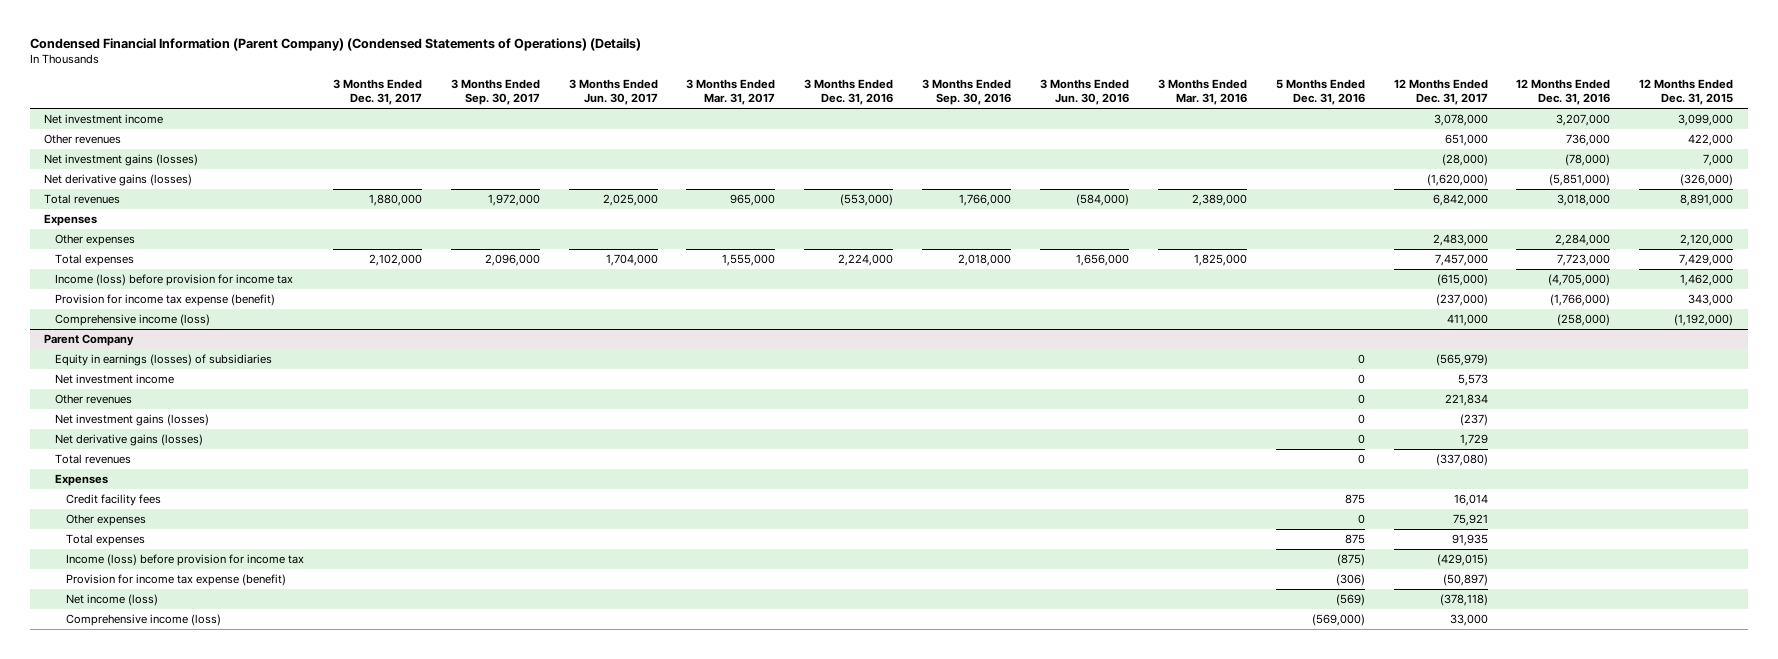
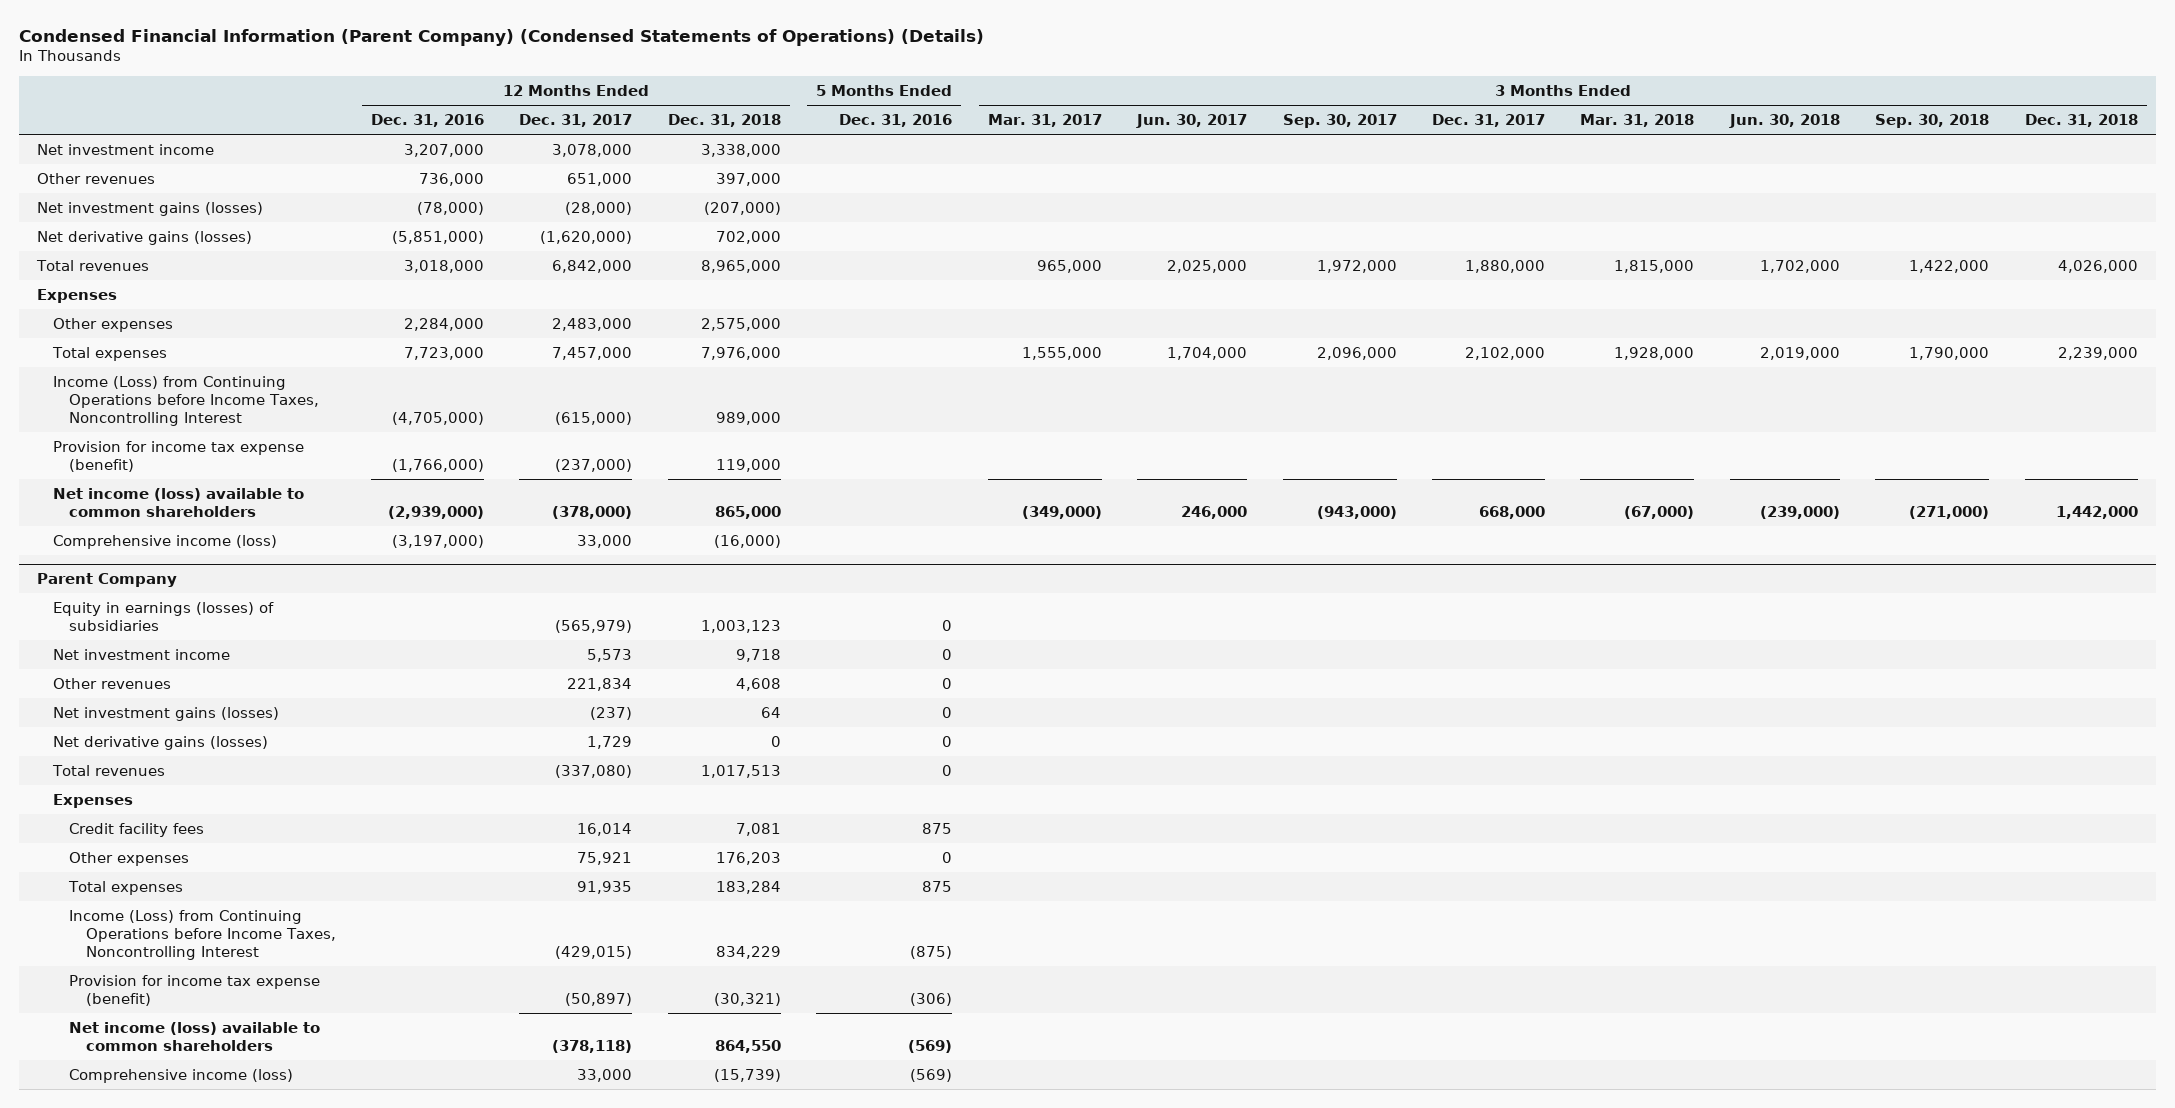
[804,79,894,106] 3 Months Ended Dec. 31, 2016 -> none
[922,79,1012,106] 3 Months Ended Sep. 30, 2016 -> none
[1039,79,1129,106] 3 Months Ended Jun. 30, 2016 -> none
[1157,79,1247,106] 3 Months Ended Mar. 31, 2016 -> none
[1639,79,1734,106] 12 Months Ended Dec. 31, 2015 -> none
none -> [667,114,781,128] Dec. 31, 2018
none -> [1580,114,1695,128] Mar. 31, 2018
none -> [1728,114,1840,129] Jun. 30, 2018
none -> [1875,114,1990,129] Sep. 30, 2018
none -> [2024,114,2138,128] Dec. 31, 2018
[55,273,294,286] Income (loss) before provision for income tax -> [53,375,320,426] Income (Loss) from Continuing Operations before Income Taxes, Noncontrolling Interest
none -> [53,487,305,517] Net income (loss) available to common shareholders
[1446,313,1488,326] 411,000 -> [577,534,633,548] 33,000
[1557,313,1611,326] (258,000) -> [391,534,484,548] (3,197,000)
[65,553,304,566] Income (loss) before provision for income tax -> [69,909,336,960] Income (Loss) from Continuing Operations before Income Taxes, Noncontrolling Interest
[65,593,158,606] Net income (loss) -> [69,1021,321,1051] Net income (loss) available to common shareholders
[1311,613,1365,626] (569,000) -> [910,1068,953,1082] (569)

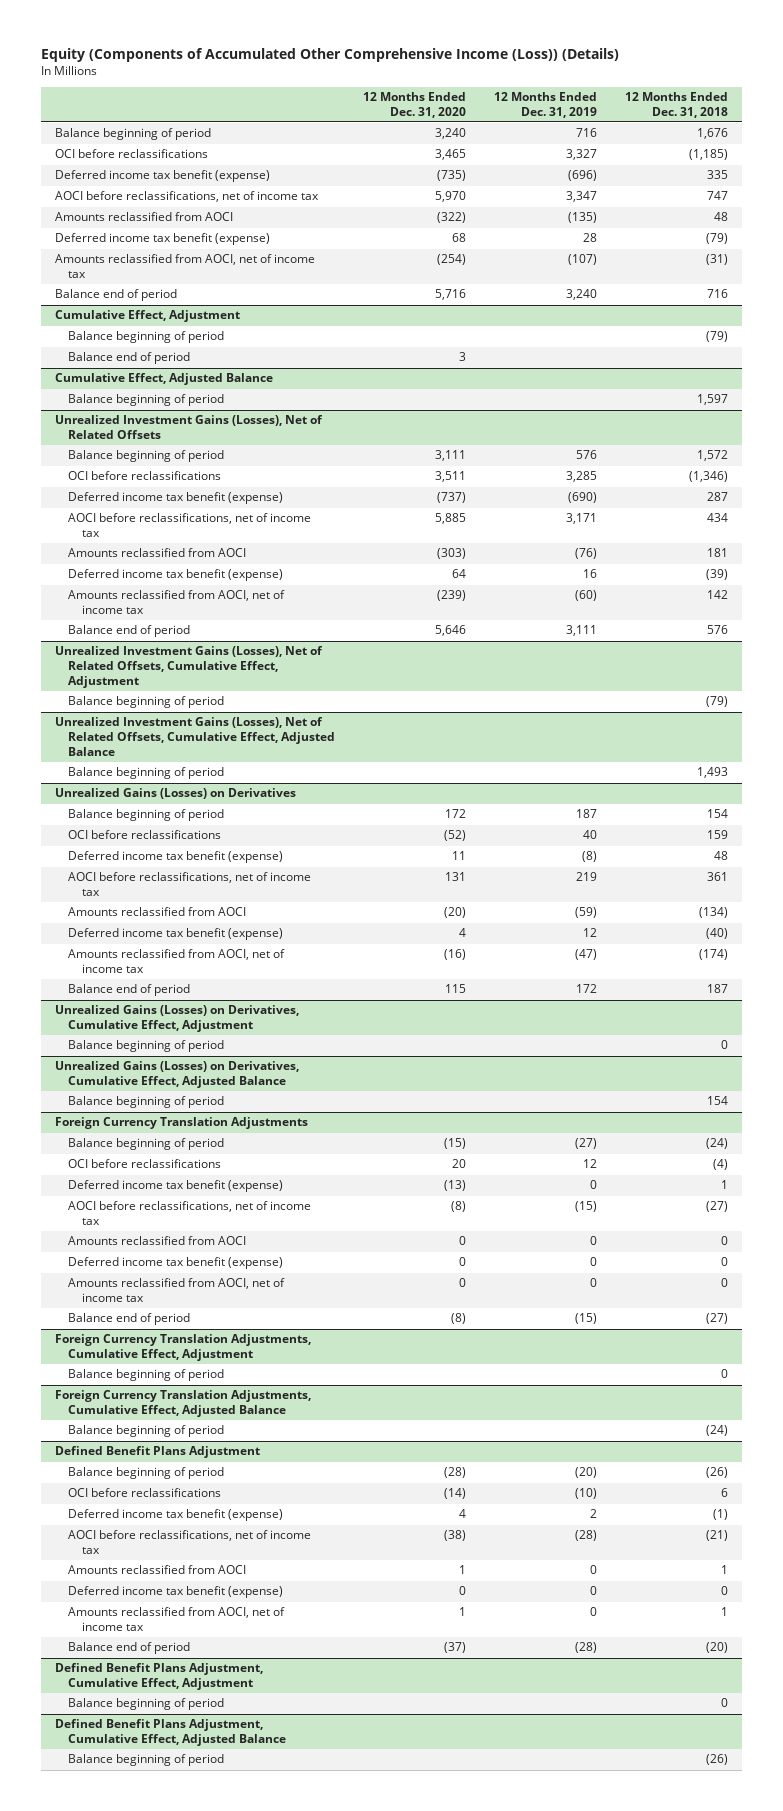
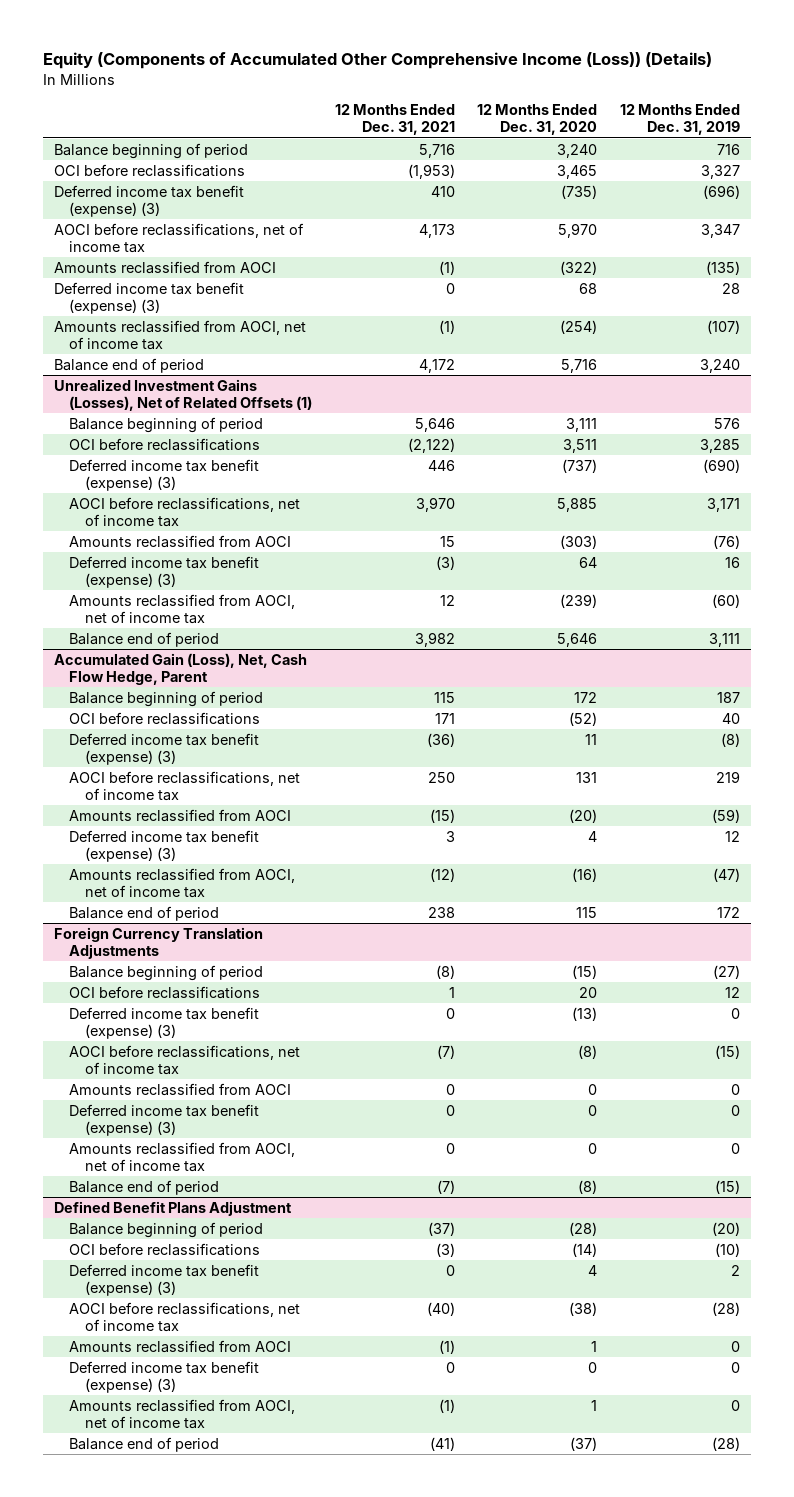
[625,92,729,118] 12 Months Ended Dec. 31, 2018 -> none
none -> [334,103,455,136] 12 Months Ended Dec. 31, 2021
[54,170,270,183] Deferred income tax benefit (expense) -> [54,184,245,218] Deferred income tax benefit (expense) (3)
[54,233,270,246] Deferred income tax benefit (expense) -> [54,281,245,315] Deferred income tax benefit (expense) (3)
[54,310,240,323] Cumulative Effect, Adjustment -> none
[68,331,225,344] Balance beginning of period -> none
[68,352,191,365] Balance end of period -> none
[54,373,273,386] Cumulative Effect, Adjusted Balance -> none
[68,394,225,407] Balance beginning of period -> none
[54,415,323,440] Unrealized Investment Gains (Losses), Net of Related Offsets -> [54,378,313,412] Unrealized Investment Gains (Losses), Net of Related Offsets (1)
[68,492,284,505] Deferred income tax benefit (expense) -> [69,458,260,492] Deferred income tax benefit (expense) (3)
[68,569,284,582] Deferred income tax benefit (expense) -> [69,555,260,589] Deferred income tax benefit (expense) (3)
[54,646,323,688] Unrealized Investment Gains (Losses), Net of Related Offsets, Cumulative Effect, Adjustment -> none
[68,696,225,709] Balance beginning of period -> none
[54,717,336,756] Unrealized Investment Gains (Losses), Net of Related Offsets, Cumulative Effect, Adjusted Balance -> none
[68,767,225,780] Balance beginning of period -> none
[54,788,296,800] Unrealized Gains (Losses) on Derivatives -> none
none -> [54,652,308,686] Accumulated Gain (Loss), Net, Cash Flow Hedge, Parent
[68,851,284,864] Deferred income tax benefit (expense) -> [69,732,260,766] Deferred income tax benefit (expense) (3)
[68,928,284,941] Deferred income tax benefit (expense) -> [69,829,260,863] Deferred income tax benefit (expense) (3)
[54,1005,299,1033] Unrealized Gains (Losses) on Derivatives, Cumulative Effect, Adjustment -> none
[68,1040,225,1053] Balance beginning of period -> none
[54,1061,299,1089] Unrealized Gains (Losses) on Derivatives, Cumulative Effect, Adjusted Balance -> none
[68,1096,225,1109] Balance beginning of period -> none
[68,1180,284,1193] Deferred income tax benefit (expense) -> [69,1006,260,1040] Deferred income tax benefit (expense) (3)
[68,1257,284,1270] Deferred income tax benefit (expense) -> [69,1103,260,1137] Deferred income tax benefit (expense) (3)
[54,1334,311,1362] Foreign Currency Translation Adjustments, Cumulative Effect, Adjustment -> none
[68,1369,225,1382] Balance beginning of period -> none
[54,1390,311,1418] Foreign Currency Translation Adjustments, Cumulative Effect, Adjusted Balance -> none
[68,1425,225,1438] Balance beginning of period -> none
[68,1509,284,1522] Deferred income tax benefit (expense) -> [69,1263,260,1297] Deferred income tax benefit (expense) (3)
[68,1586,284,1599] Deferred income tax benefit (expense) -> [69,1360,260,1394] Deferred income tax benefit (expense) (3)
[54,1663,263,1691] Defined Benefit Plans Adjustment, Cumulative Effect, Adjustment -> none
[68,1698,225,1711] Balance beginning of period -> none
[54,1719,287,1747] Defined Benefit Plans Adjustment, Cumulative Effect, Adjusted Balance -> none
[68,1754,225,1767] Balance beginning of period -> none

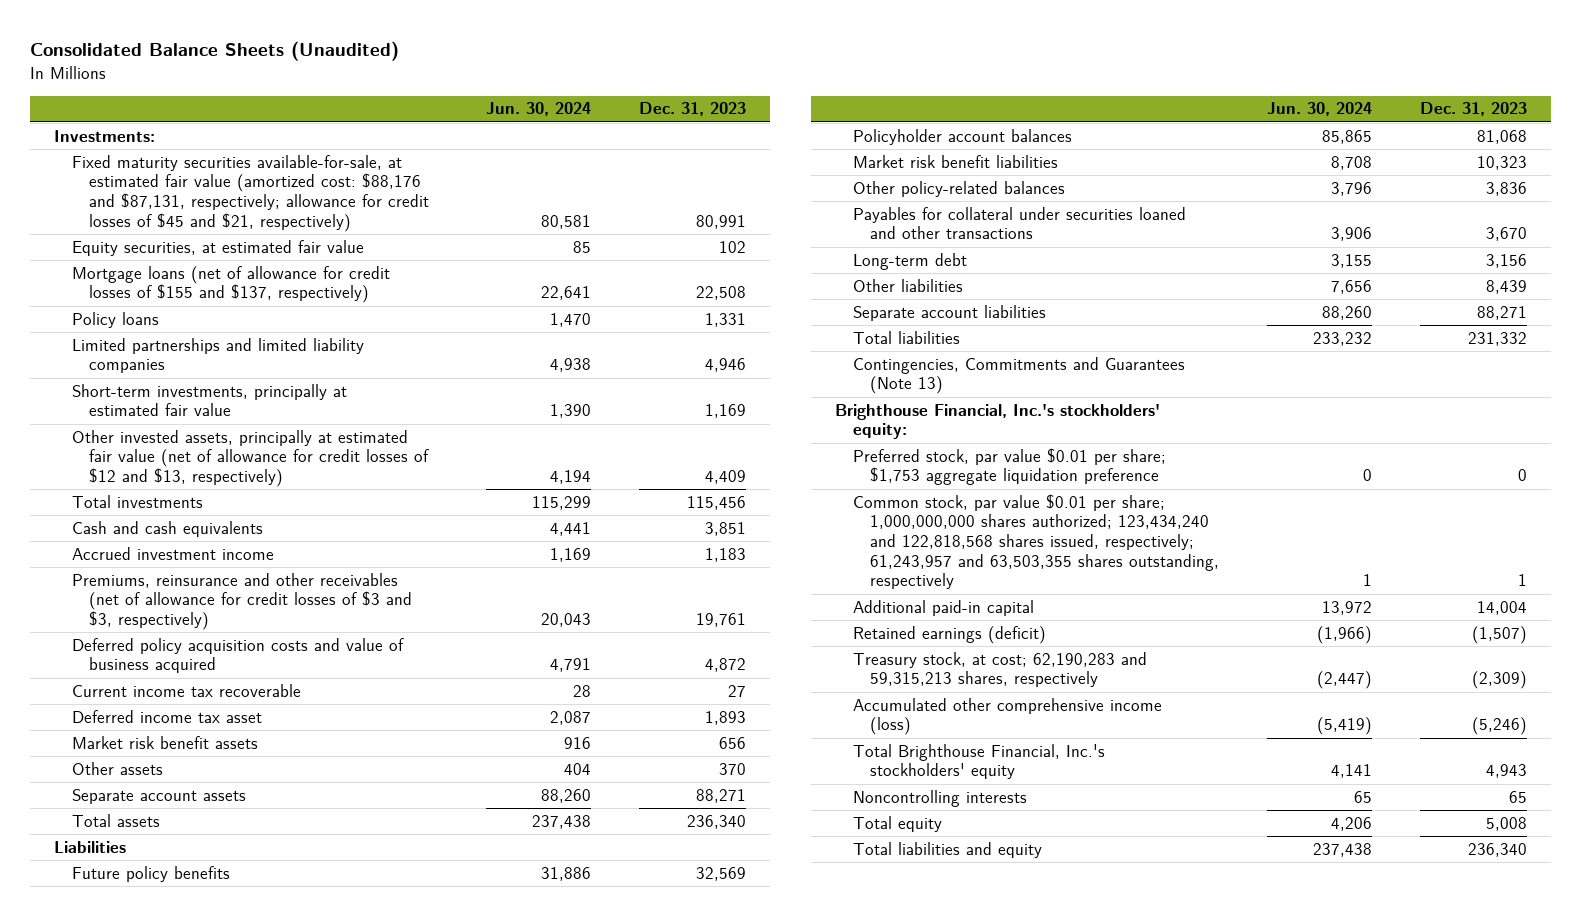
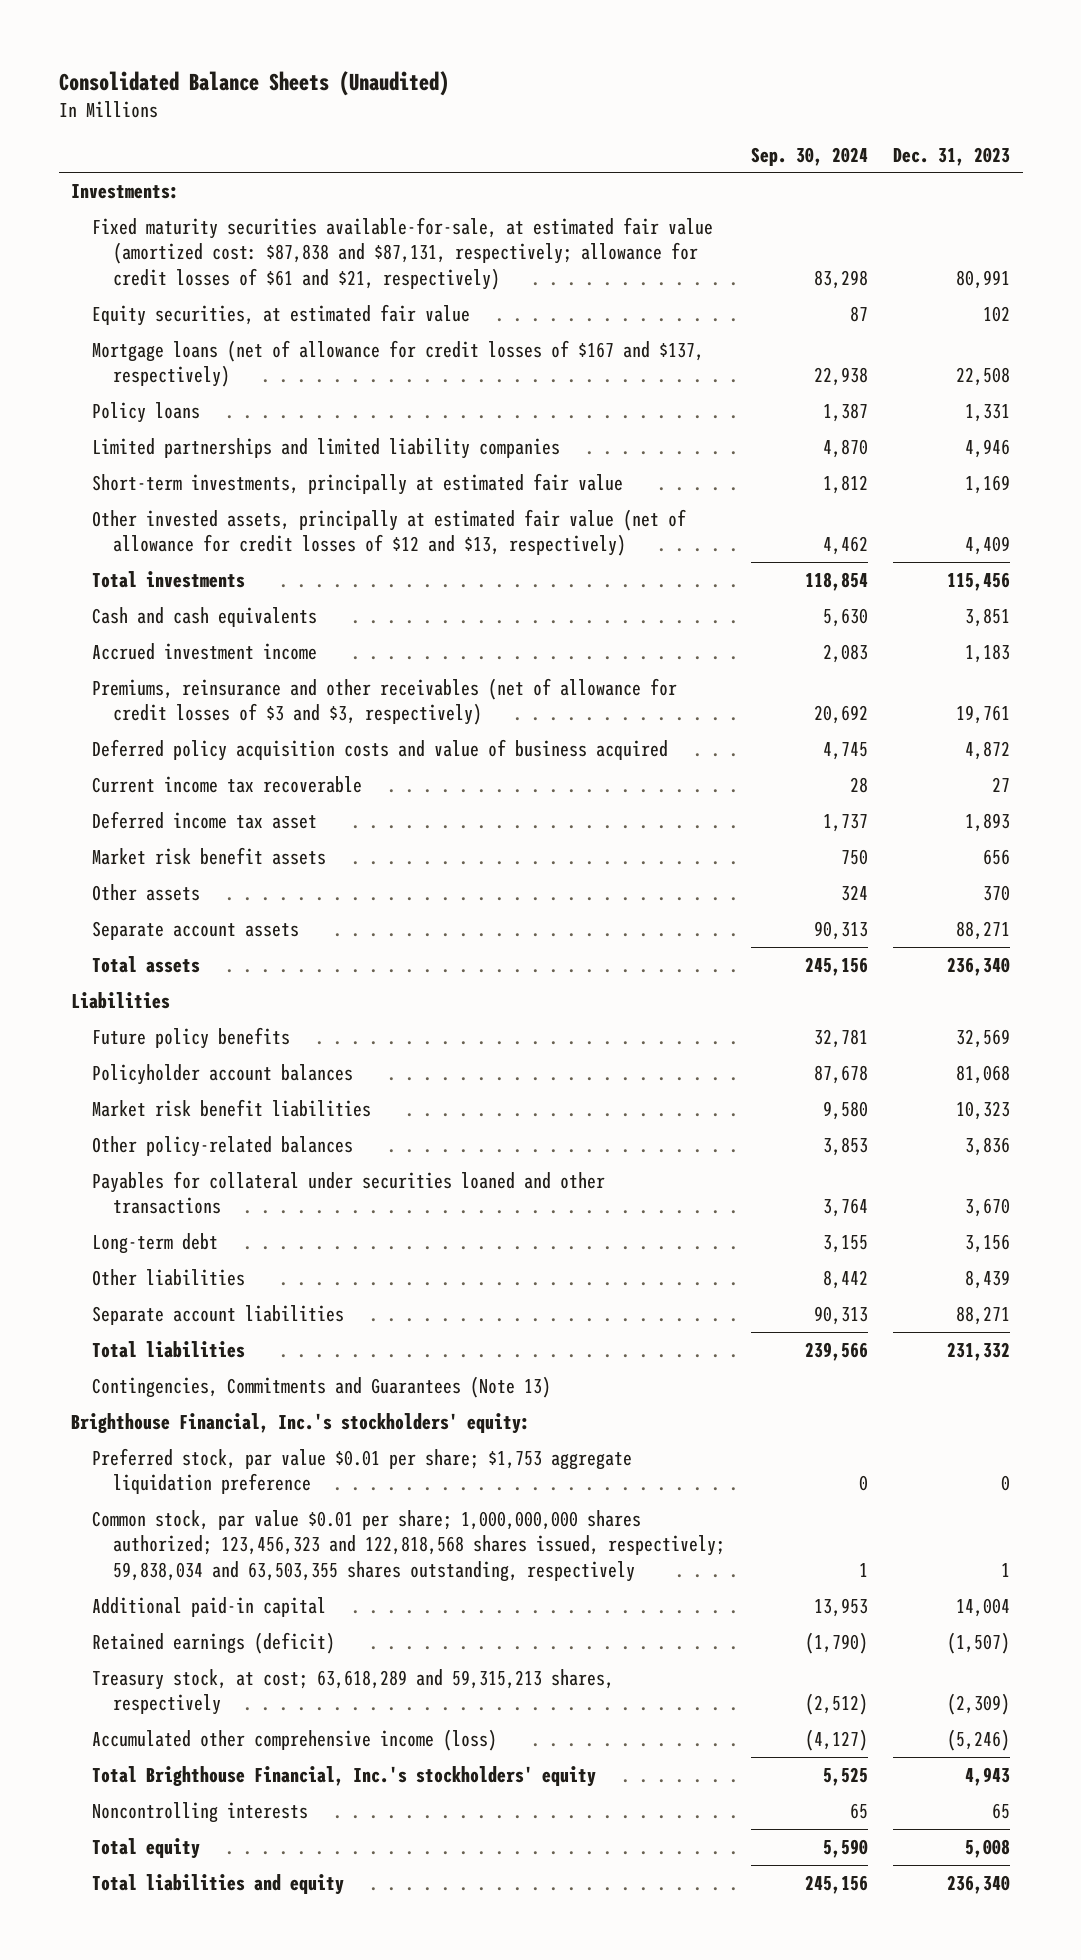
[486,102,592,117] Jun. 30, 2024 -> none
none -> [750,146,868,166] Sep. 30, 2024
[71,154,430,232] Fixed maturity securities available-for-sale, at estimated fair value (amortized cost: $88,176 and $87,131, respectively; allowance for credit losses of $45 and $21, respectively) -> [92,216,714,291] Fixed maturity securities available-for-sale, at estimated fair value (amortized cost: $87,838 and $87,131, respectively; allowance for credit losses of $61 and $21, respectively)
[71,265,390,304] Mortgage loans (net of allowance for credit losses of $155 and $137, respectively) -> [92,339,705,388] Mortgage loans (net of allowance for credit losses of $167 and $137, respectively)
[852,493,1220,590] Common stock, par value $0.01 per share; 1,000,000,000 shares authorized; 123,434,240 and 122,818,568 shares issued, respectively; 61,243,957 and 63,503,355 shares outstanding, respectively -> [92,1509,726,1583] Common stock, par value $0.01 per share; 1,000,000,000 shares authorized; 123,456,323 and 122,818,568 shares issued, respectively; 59,838,034 and 63,503,355 shares outstanding, respectively
[852,651,1147,688] Treasury stock, at cost; 62,190,283 and 59,315,213 shares, respectively -> [92,1668,615,1716] Treasury stock, at cost; 63,618,289 and 59,315,213 shares, respectively

